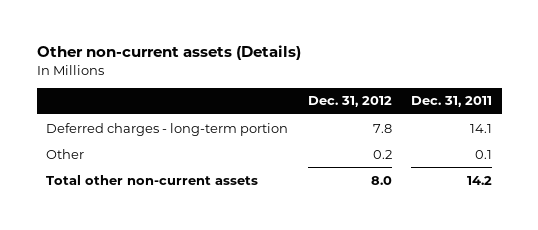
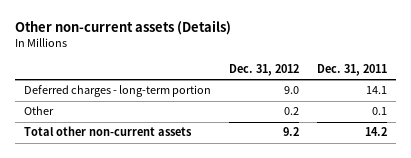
[372,123,392,133] 7.8 -> [283,86,299,95] 9.0
[370,175,392,185] 8.0 -> [282,127,299,137] 9.2

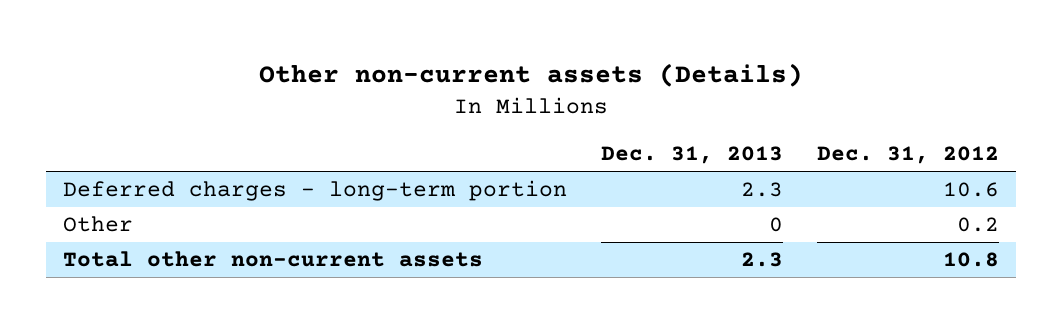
[316,63,387,76] Dec. 31, 2011 -> none
none -> [600,146,783,165] Dec. 31, 2013
[283,86,299,95] 9.0 -> [942,182,999,198] 10.6
[282,127,299,137] 9.2 -> [942,252,999,268] 10.8

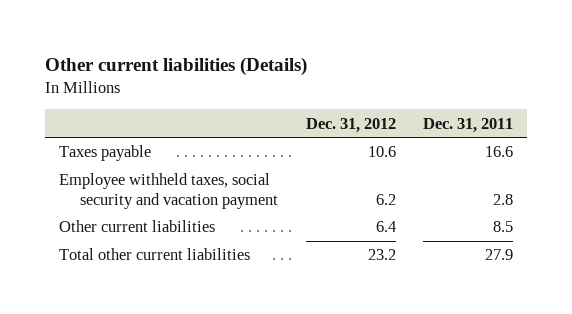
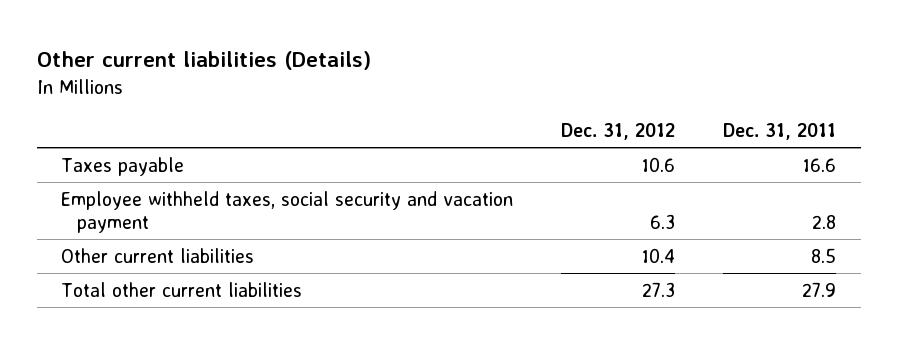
[375,193,396,205] 6.2 -> [650,213,676,229] 6.3
[375,221,396,233] 6.4 -> [642,247,676,263] 10.4
[367,249,396,261] 23.2 -> [642,281,676,297] 27.3

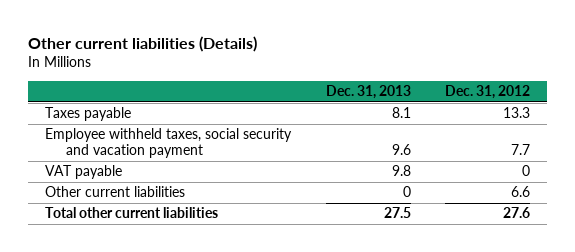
[723,123,837,141] Dec. 31, 2011 -> none
none -> [325,84,411,99] Dec. 31, 2013
[642,156,676,172] 10.6 -> [502,107,530,119] 13.3
[650,213,676,229] 6.3 -> [510,143,530,155] 7.7
none -> [45,165,123,180] VAT payable
[642,247,676,263] 10.4 -> [510,186,530,198] 6.6
[642,281,676,297] 27.3 -> [502,207,530,219] 27.6

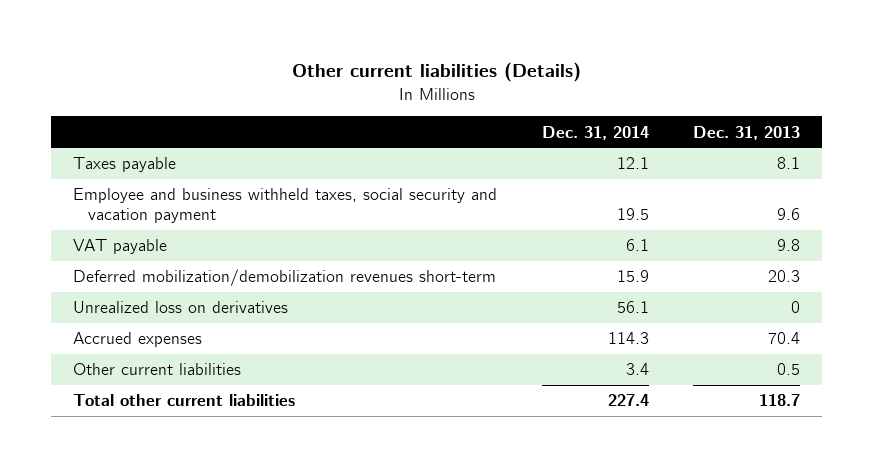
[444,84,530,99] Dec. 31, 2012 -> none
none -> [541,125,649,140] Dec. 31, 2014
[45,128,293,158] Employee withheld taxes, social security and vacation payment -> [73,188,498,223] Employee and business withheld taxes, social security and vacation payment
none -> [73,269,497,287] Deferred mobilization/demobilization revenues short-term
none -> [73,301,289,314] Unrealized loss on derivatives
none -> [73,332,203,348] Accrued expenses
[402,186,411,198] 0 -> [776,363,800,376] 0.5
[383,207,411,219] 27.5 -> [758,394,800,407] 118.7

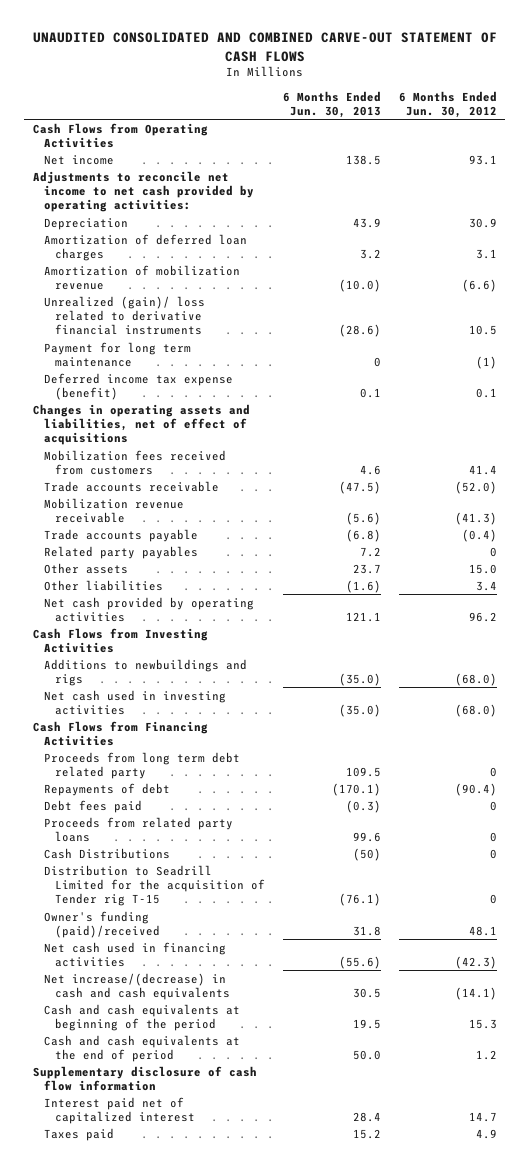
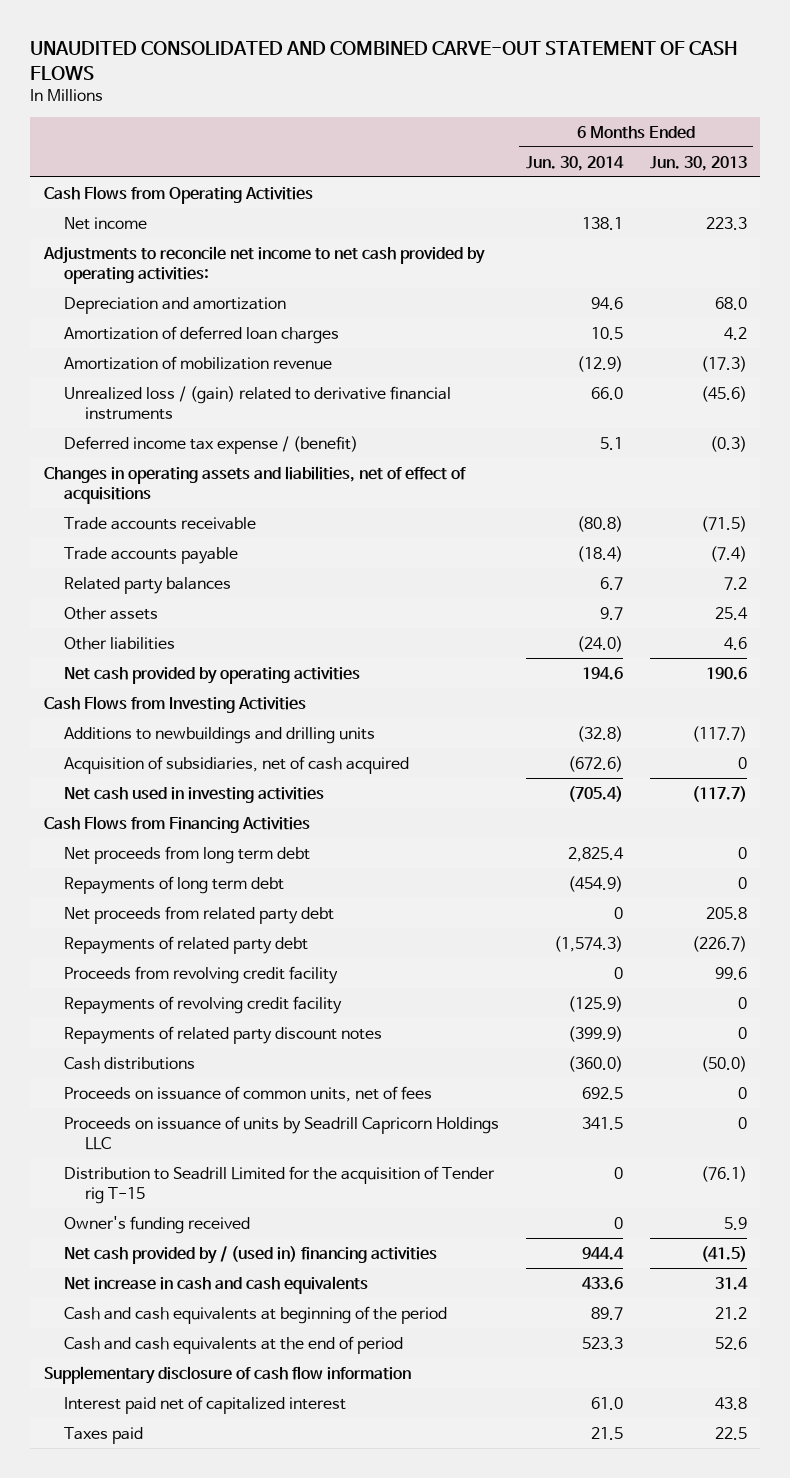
[398,90,497,118] 6 Months Ended Jun. 30, 2012 -> none
none -> [526,155,625,171] Jun. 30, 2014
[345,154,381,165] 138.5 -> [705,216,747,230] 223.3
[44,341,192,367] Payment for long term maintenance -> none
[44,217,129,230] Depreciation -> [64,296,287,314] Depreciation and amortization
[352,217,381,228] 43.9 -> [714,296,747,310] 68.0
[359,248,381,259] 3.2 -> [723,326,747,340] 4.2
[338,278,381,292] (10.0) -> [700,355,747,372] (17.3)
[44,295,206,336] Unrealized (gain)/ loss related to derivative financial instruments -> [64,385,452,420] Unrealized loss / (gain) related to derivative financial instruments
[338,324,381,338] (28.6) -> [700,385,747,402] (45.6)
[44,372,234,400] Deferred income tax expense (benefit) -> [64,435,359,454] Deferred income tax expense / (benefit)
[359,387,381,398] 0.1 -> [709,435,747,452] (0.3)
[44,449,227,475] Mobilization fees received from customers -> none
[44,497,185,523] Mobilization revenue receivable -> none
[338,480,381,494] (47.5) -> [700,515,747,532] (71.5)
[345,528,381,542] (6.8) -> [709,545,747,562] (7.4)
[44,545,199,559] Related party payables -> [64,576,232,594] Related party balances
[352,563,381,574] 23.7 -> [714,606,748,620] 25.4
[345,579,381,593] (1.6) -> [723,636,747,650] 4.6
[345,611,381,622] 121.1 -> [705,666,747,680] 190.6
[44,658,248,686] Additions to newbuildings and rigs -> [64,726,376,744] Additions to newbuildings and drilling units
[338,672,381,686] (35.0) -> [691,725,747,742] (117.7)
none -> [64,755,410,774] Acquisition of subsidiaries, net of cash acquired
[338,703,381,717] (35.0) -> [691,785,747,802] (117.7)
[44,799,143,813] Debt fees paid -> none
[44,751,241,779] Proceeds from long term debt related party -> [64,845,311,864] Net proceeds from long term debt
[345,766,381,777] 109.5 -> [737,846,747,859] 0
[44,782,171,796] Repayments of debt -> [64,875,285,894] Repayments of long term debt
[331,782,381,796] (170.1) -> [737,876,747,889] 0
none -> [64,905,335,924] Net proceeds from related party debt
none -> [64,935,309,954] Repayments of related party debt
[44,816,234,842] Proceeds from related party loans -> [64,965,339,984] Proceeds from revolving credit facility
none -> [64,995,343,1014] Repayments of revolving credit facility
none -> [64,1025,383,1044] Repayments of related party discount notes
[44,847,171,859] Cash Distributions -> [64,1056,196,1070] Cash distributions
[352,847,381,861] (50) -> [700,1055,747,1072] (50.0)
none -> [64,1085,433,1102] Proceeds on issuance of common units, net of fees
none -> [64,1115,500,1150] Proceeds on issuance of units by Seadrill Capricorn Holdings LLC
[44,910,161,938] Owner's funding (paid)/received -> [64,1215,251,1234] Owner's funding received
[352,925,381,936] 31.8 -> [723,1216,747,1230] 5.9
[44,941,227,967] Net cash used in financing activities -> [64,1245,438,1264] Net cash provided by / (used in) financing activities
[338,955,381,969] (55.6) -> [700,1245,747,1262] (41.5)
[44,972,231,1000] Net increase/(decrease) in cash and cash equivalents -> [64,1275,369,1294] Net increase in cash and cash equivalents
[352,987,381,998] 30.5 -> [714,1276,748,1290] 31.4
[352,1018,381,1029] 19.5 -> [714,1306,747,1320] 21.2
[352,1049,381,1060] 50.0 -> [714,1336,747,1350] 52.6
[352,1111,381,1122] 28.4 -> [714,1396,747,1410] 43.8
[352,1128,381,1139] 15.2 -> [714,1426,747,1440] 22.5

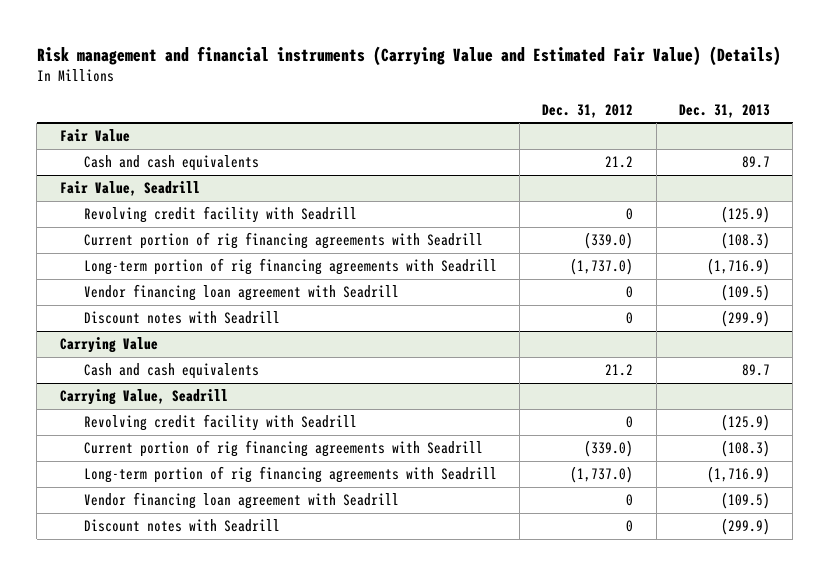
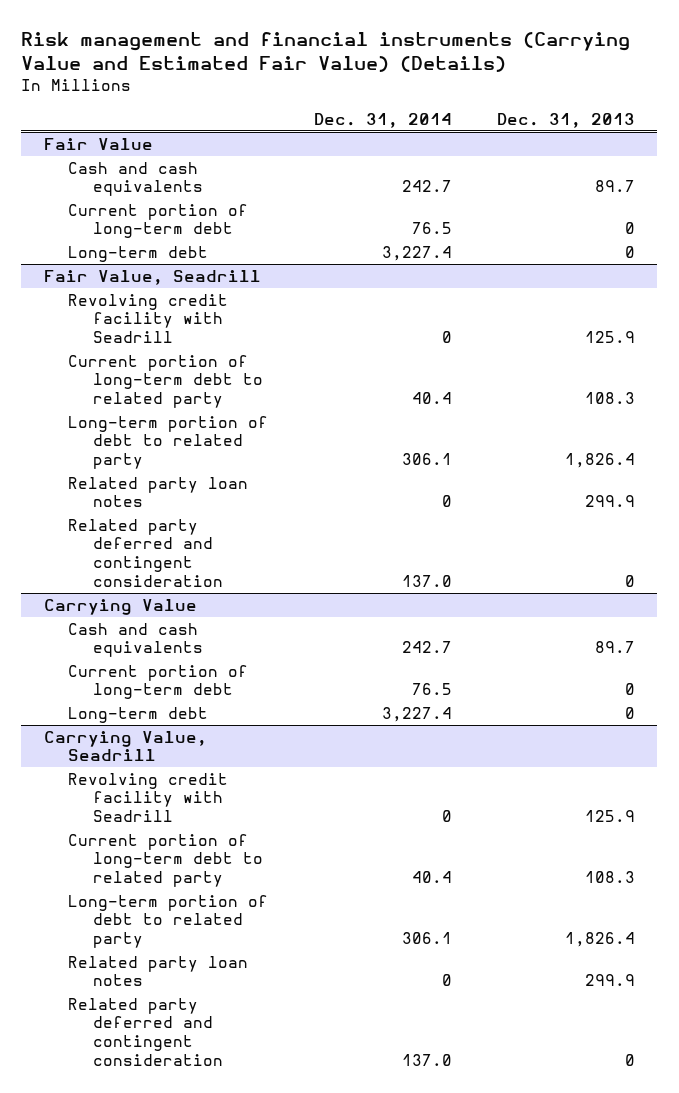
[542,103,634,118] Dec. 31, 2012 -> none
none -> [313,112,452,128] Dec. 31, 2014
none -> [68,203,249,239] Current portion of long-term debt
none -> [68,245,209,262] Long-term debt
[83,232,483,250] Current portion of rig financing agreements with Seadrill -> none
[83,258,497,276] Long-term portion of rig financing agreements with Seadrill -> none
[83,284,399,302] Vendor financing loan agreement with Seadrill -> none
[83,311,280,325] Discount notes with Seadrill -> none
[721,206,771,224] (125.9) -> [584,331,635,344] 125.9
none -> [68,354,263,409] Current portion of long-term debt to related party
none -> [68,415,269,470] Long-term portion of debt to related party
none -> [68,476,249,508] Related party loan notes
none -> [68,518,223,587] Related party deferred and contingent consideration
none -> [68,664,249,700] Current portion of long-term debt
none -> [68,706,209,723] Long-term debt
[83,440,483,458] Current portion of rig financing agreements with Seadrill -> none
[83,466,497,484] Long-term portion of rig financing agreements with Seadrill -> none
[83,492,399,510] Vendor financing loan agreement with Seadrill -> none
[83,519,280,533] Discount notes with Seadrill -> none
[721,414,771,432] (125.9) -> [584,810,635,823] 125.9
none -> [68,833,263,888] Current portion of long-term debt to related party
none -> [68,894,269,949] Long-term portion of debt to related party
none -> [68,955,249,987] Related party loan notes
none -> [68,997,223,1066] Related party deferred and contingent consideration

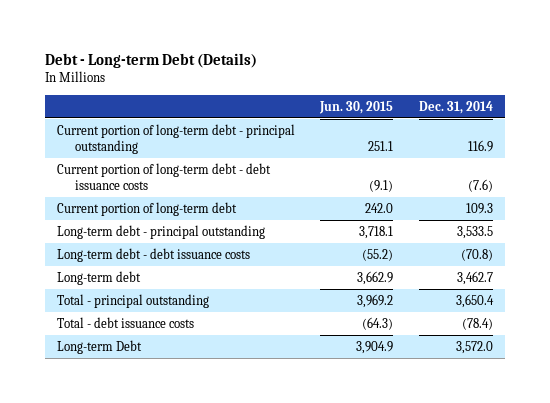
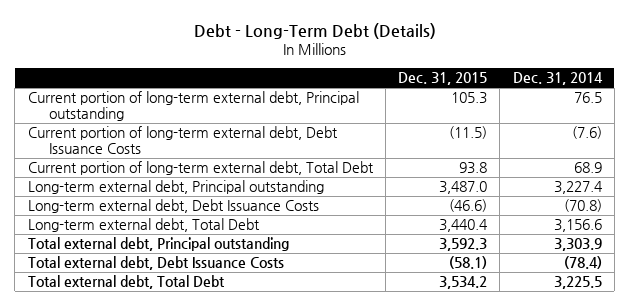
[44,52,257,68] Debt - Long-term Debt (Details) -> [193,22,436,39] Debt - Long-Term Debt (Details)
[319,101,394,115] Jun. 30, 2015 -> none
none -> [398,72,488,86] Dec. 31, 2015
[57,123,296,155] Current portion of long-term debt - principal outstanding -> [27,91,359,122] Current portion of long-term external debt, Principal outstanding
[467,140,493,153] 116.9 -> [573,92,602,104] 76.5
[57,162,272,191] Current portion of long-term debt - debt issuance costs -> [27,126,338,155] Current portion of long-term external debt, Debt Issuance Costs
[57,201,238,216] Current portion of long-term debt -> [27,161,374,176] Current portion of long-term external debt, Total Debt
[465,202,493,214] 109.3 -> [573,162,602,174] 68.9
[57,224,266,239] Long-term debt - principal outstanding -> [27,180,324,195] Long-term external debt, Principal outstanding
[456,225,493,239] 3,533.5 -> [553,181,603,195] 3,227.4
[57,247,251,262] Long-term debt - debt issuance costs -> [27,199,319,214] Long-term external debt, Debt Issuance Costs
[57,270,142,285] Long-term debt -> [27,218,260,233] Long-term external debt, Total Debt
[456,270,493,285] 3,462.7 -> [553,219,602,233] 3,156.6
[57,293,210,308] Total - principal outstanding -> [27,237,289,252] Total external debt, Principal outstanding
[455,293,494,308] 3,650.4 -> [553,238,602,252] 3,303.9
[57,316,195,328] Total - debt issuance costs -> [27,256,284,271] Total external debt, Debt Issuance Costs
[57,339,143,354] Long-term Debt -> [27,275,225,290] Total external debt, Total Debt
[455,340,493,354] 3,572.0 -> [553,276,602,290] 3,225.5

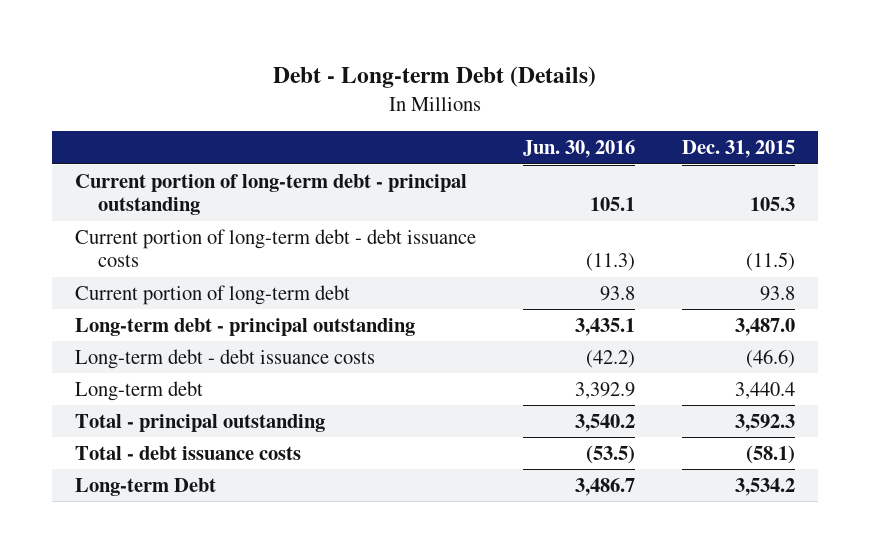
[193,22,436,39] Debt - Long-Term Debt (Details) -> [273,66,597,89] Debt - Long-term Debt (Details)
[512,72,603,86] Dec. 31, 2014 -> none
none -> [523,140,636,159] Jun. 30, 2016
[27,91,359,122] Current portion of long-term external debt, Principal outstanding -> [75,173,468,216] Current portion of long-term debt - principal outstanding
[27,126,338,155] Current portion of long-term external debt, Debt Issuance Costs -> [75,228,477,268] Current portion of long-term debt - debt issuance costs
[27,161,374,176] Current portion of long-term external debt, Total Debt -> [75,284,351,305] Current portion of long-term debt
[27,180,324,195] Long-term external debt, Principal outstanding -> [75,317,416,336] Long-term debt - principal outstanding
[27,199,319,214] Long-term external debt, Debt Issuance Costs -> [75,348,376,369] Long-term debt - debt issuance costs
[27,218,260,233] Long-term external debt, Total Debt -> [75,380,204,401] Long-term debt
[27,237,289,252] Total external debt, Principal outstanding -> [75,413,326,432] Total - principal outstanding
[27,256,284,271] Total external debt, Debt Issuance Costs -> [75,445,302,460] Total - debt issuance costs
[27,275,225,290] Total external debt, Total Debt -> [75,477,217,496] Long-term Debt

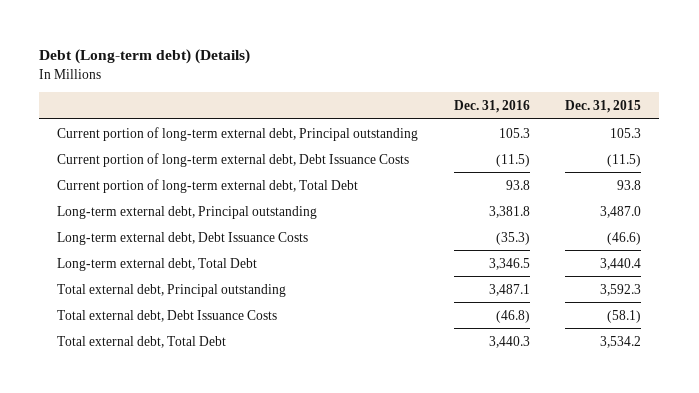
[273,66,597,89] Debt - Long-term Debt (Details) -> [39,49,251,65] Debt (Long-term debt) (Details)
[523,140,636,159] Jun. 30, 2016 -> none
none -> [453,99,530,113] Dec. 31, 2016
[75,173,468,216] Current portion of long-term debt - principal outstanding -> [57,126,419,141] Current portion of long-term external debt, Principal outstanding
[75,228,477,268] Current portion of long-term debt - debt issuance costs -> [57,152,410,167] Current portion of long-term external debt, Debt Issuance Costs
[75,284,351,305] Current portion of long-term debt -> [57,178,359,193] Current portion of long-term external debt, Total Debt
[75,317,416,336] Long-term debt - principal outstanding -> [57,205,318,219] Long-term external debt, Principal outstanding
[75,348,376,369] Long-term debt - debt issuance costs -> [57,231,309,245] Long-term external debt, Debt Issuance Costs
[75,380,204,401] Long-term debt -> [57,257,258,271] Long-term external debt, Total Debt
[75,413,326,432] Total - principal outstanding -> [57,283,287,297] Total external debt, Principal outstanding
[75,445,302,460] Total - debt issuance costs -> [57,309,278,322] Total external debt, Debt Issuance Costs
[75,477,217,496] Long-term Debt -> [57,335,227,348] Total external debt, Total Debt

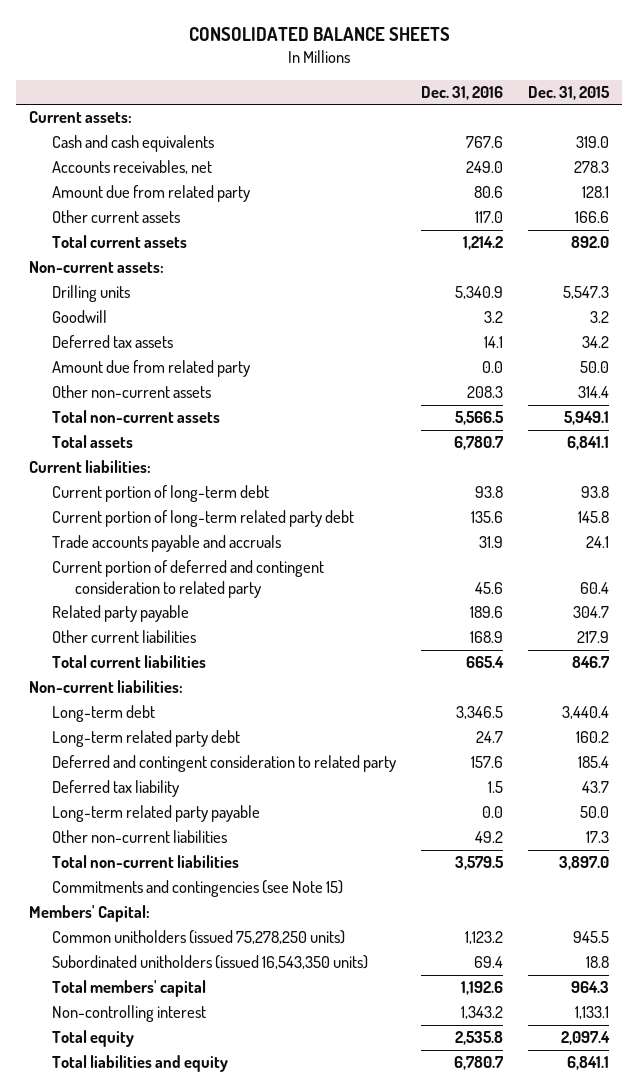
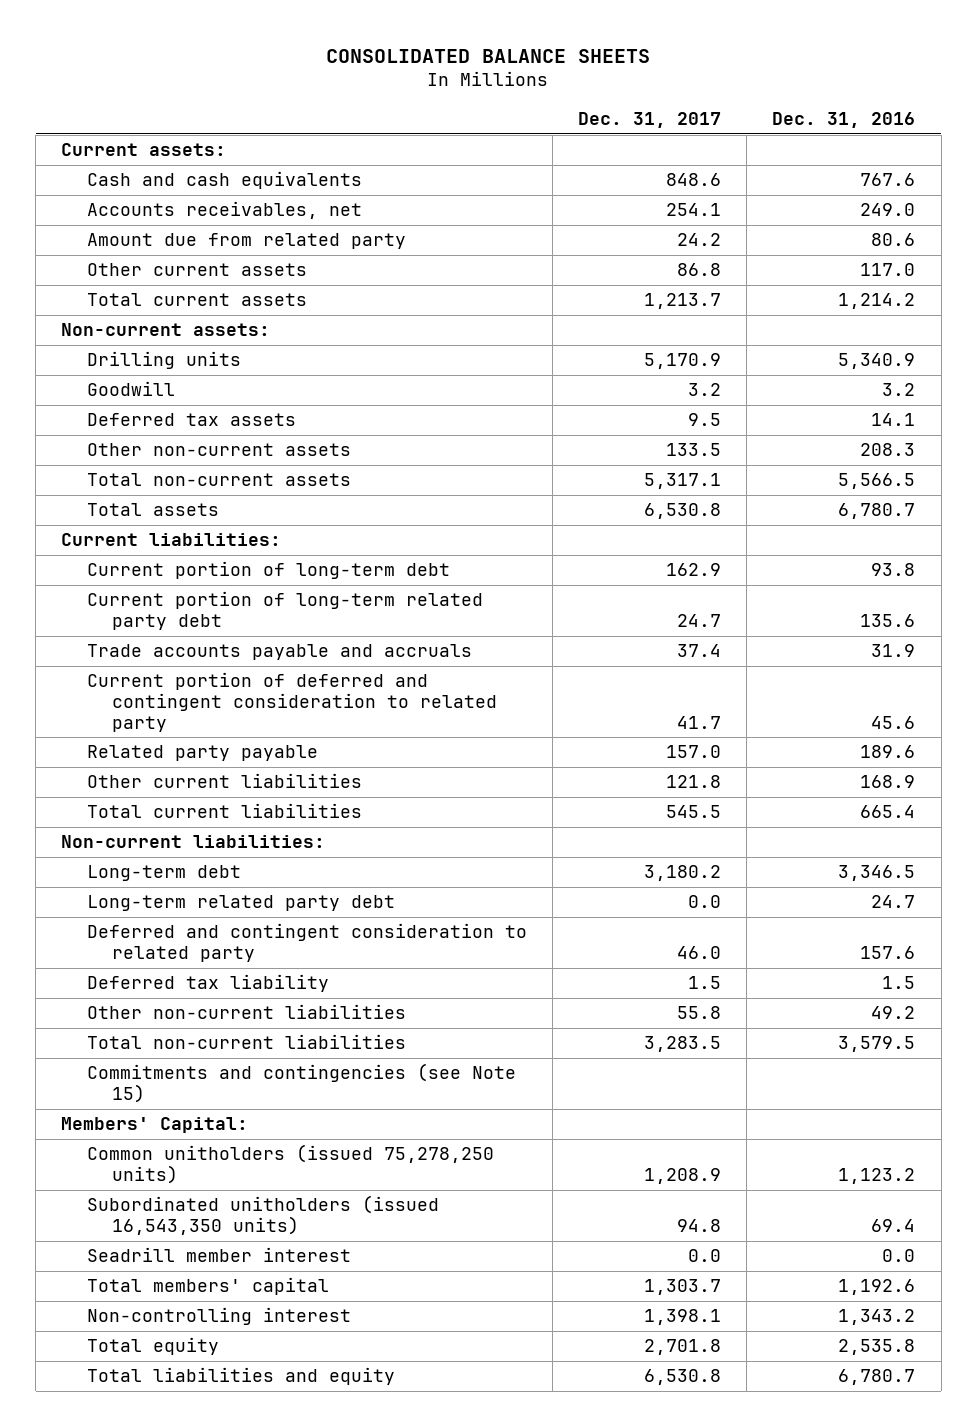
[528,86,611,101] Dec. 31, 2015 -> none
none -> [578,111,722,128] Dec. 31, 2017
[51,360,250,378] Amount due from related party -> none
[51,805,260,823] Long-term related party payable -> none
none -> [86,1247,351,1263] Seadrill member interest

